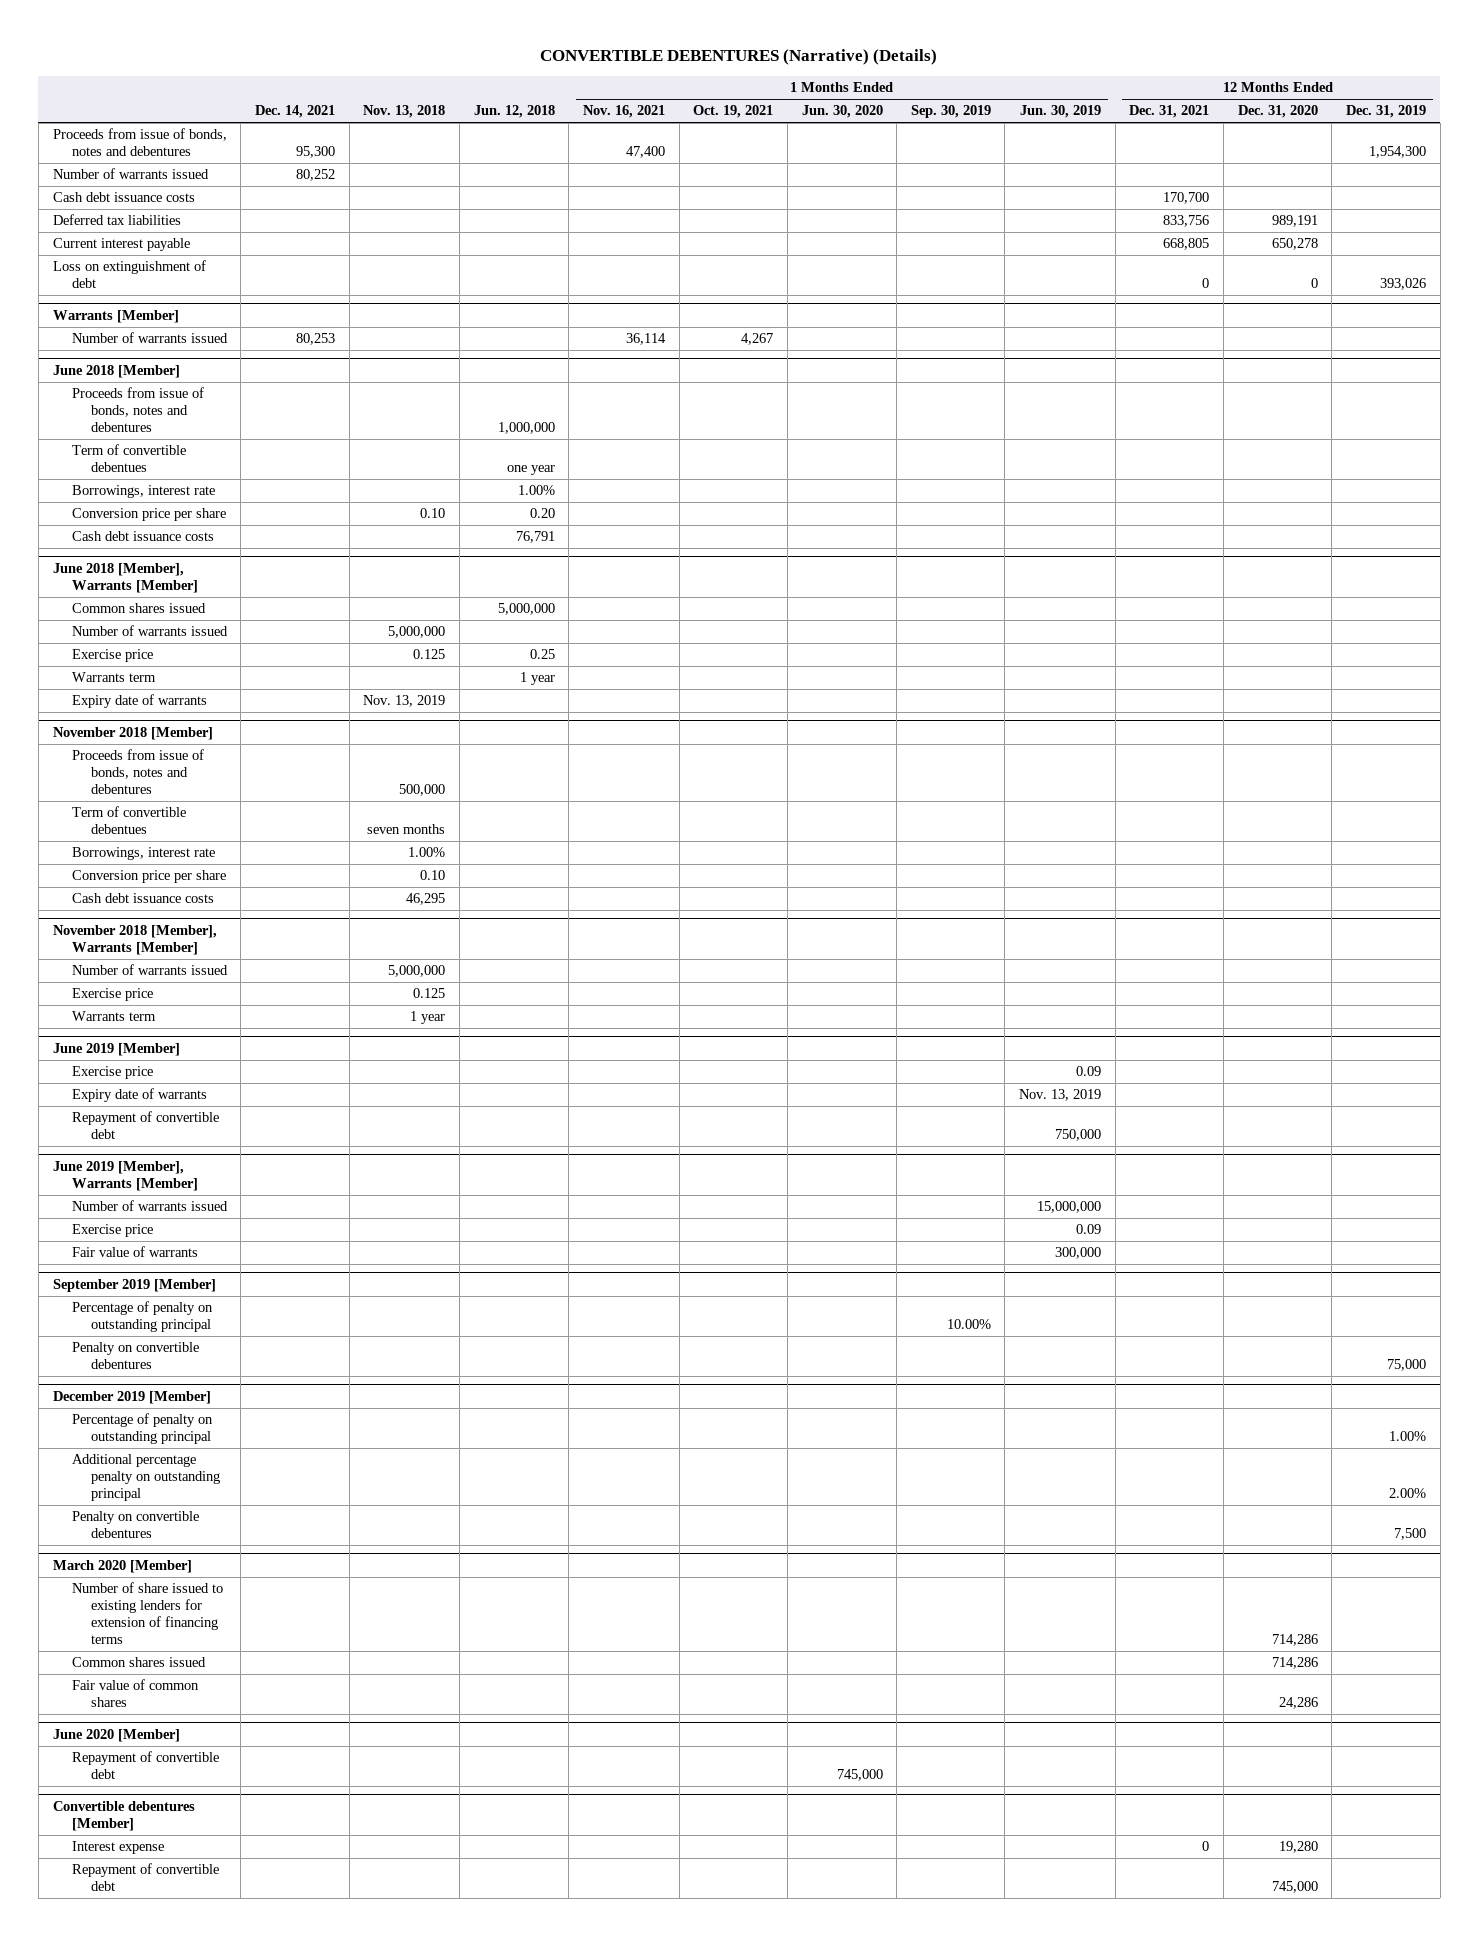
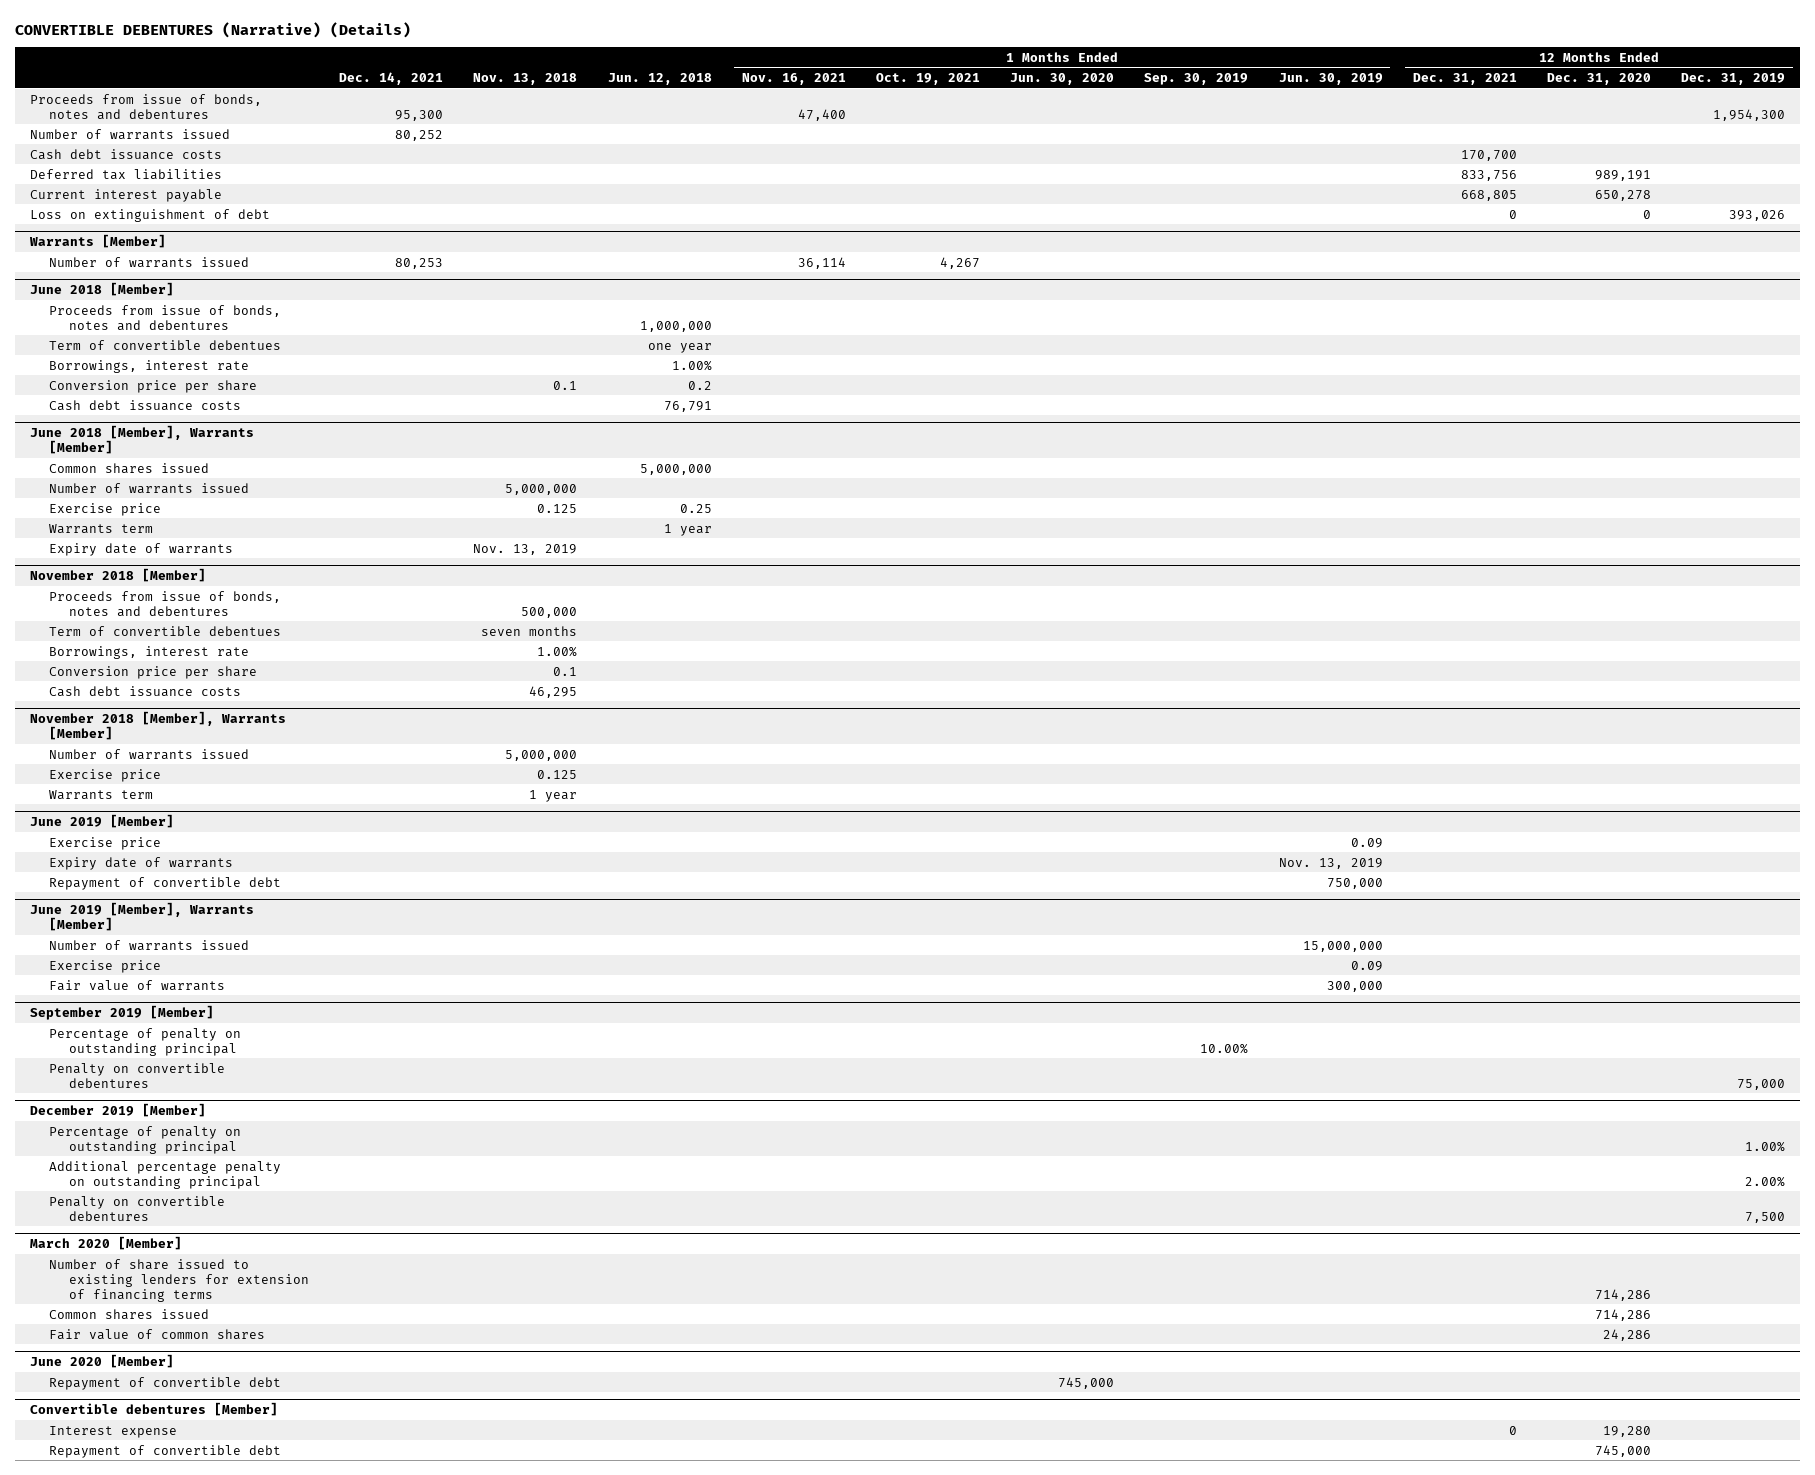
[420,508,446,519] 0.10 -> [553,380,578,390] 0.1
[529,508,555,519] 0.20 -> [687,380,712,390] 0.2
[420,870,446,881] 0.10 -> [553,666,578,676] 0.1

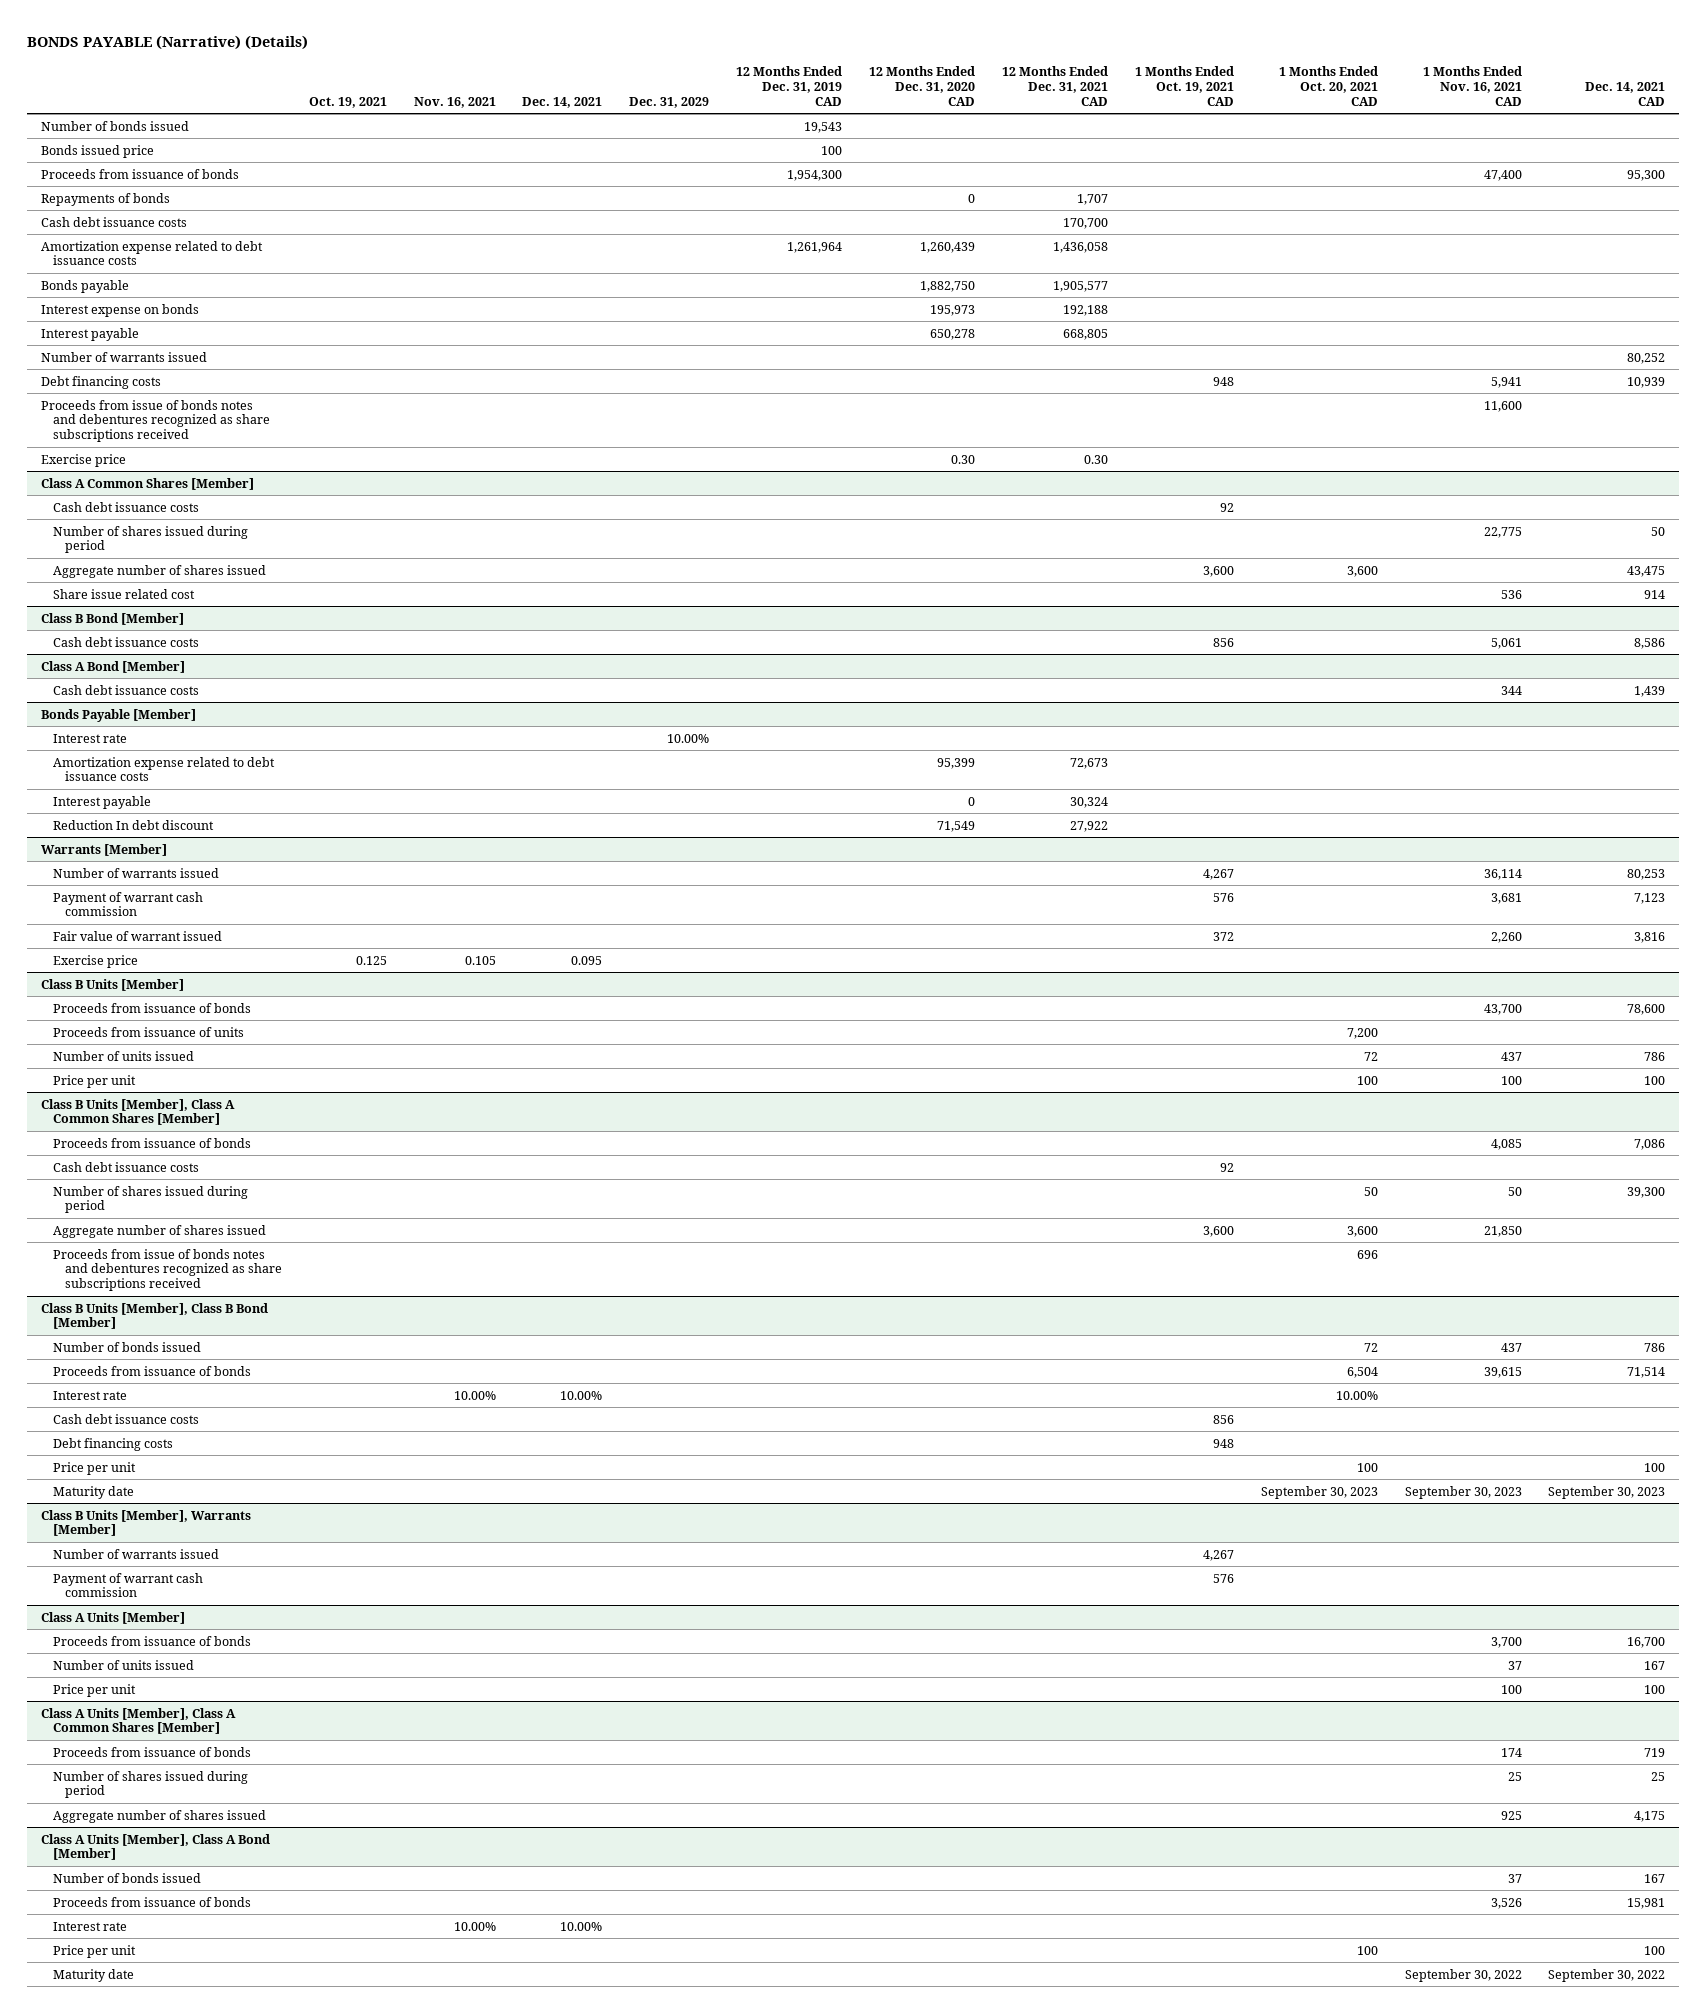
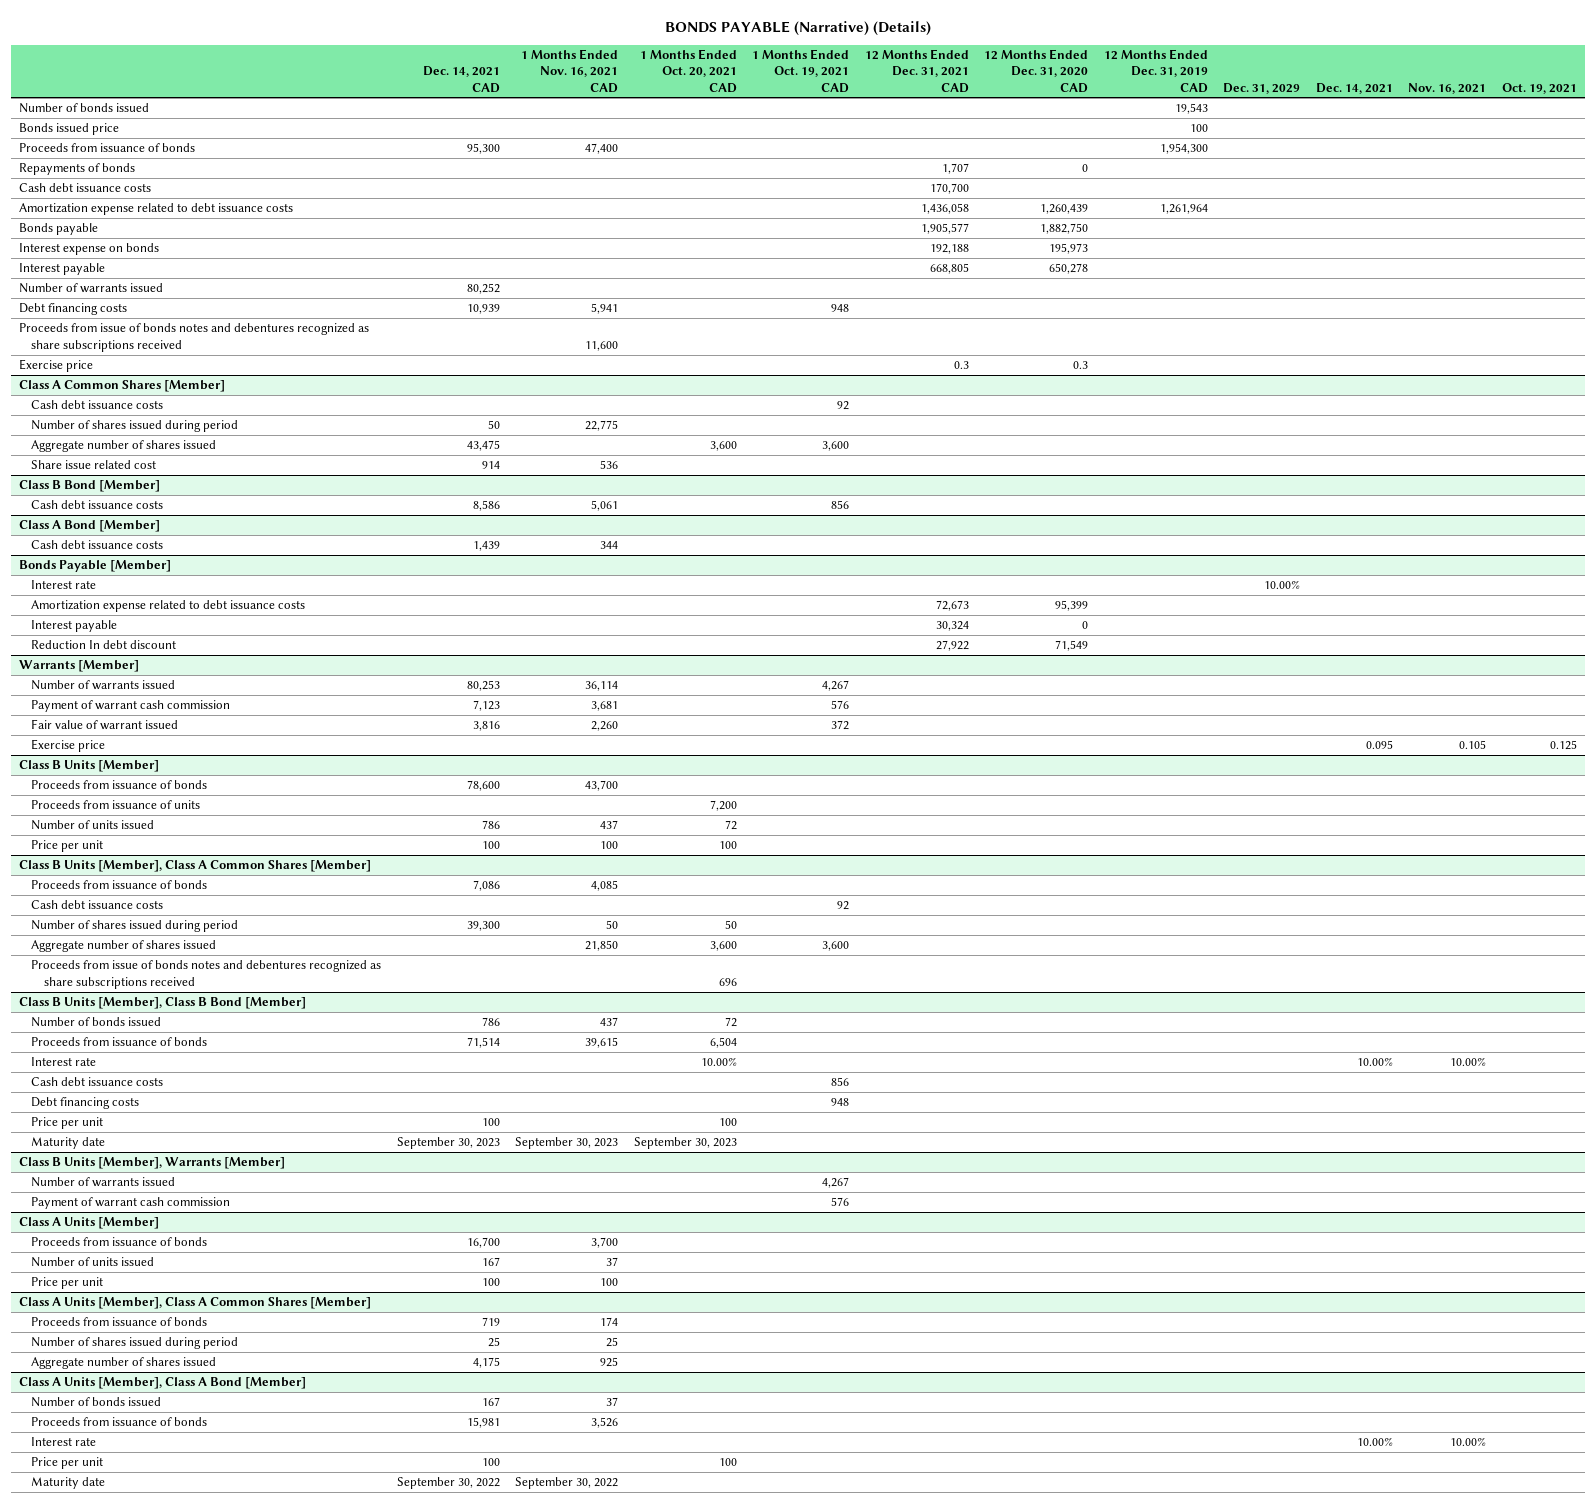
[951,454,976,464] 0.30 -> [1073,361,1089,370] 0.3
[1083,454,1108,464] 0.30 -> [953,361,969,370] 0.3

